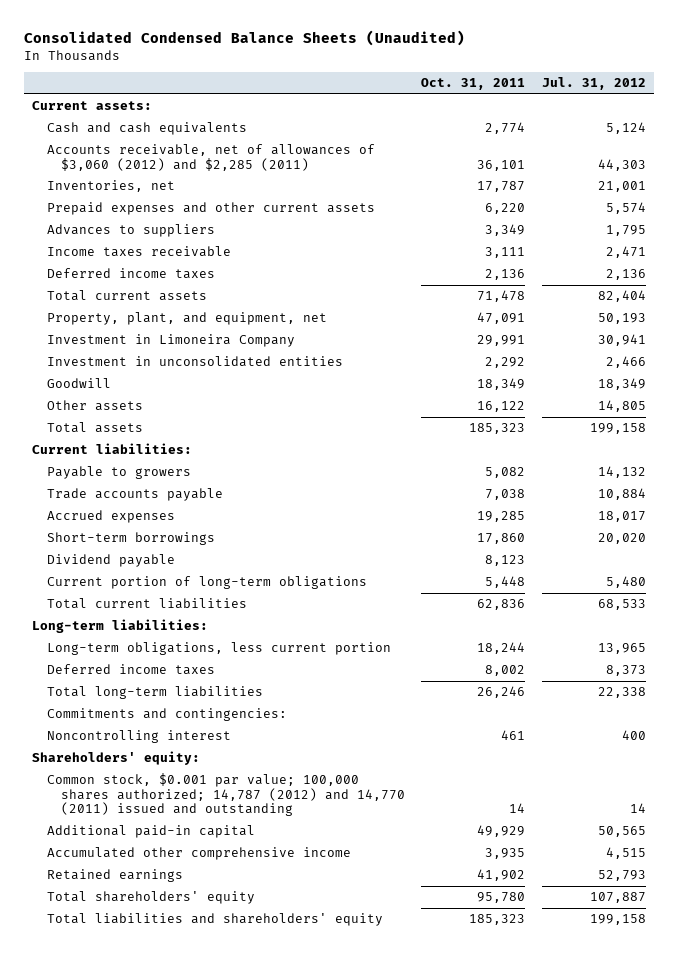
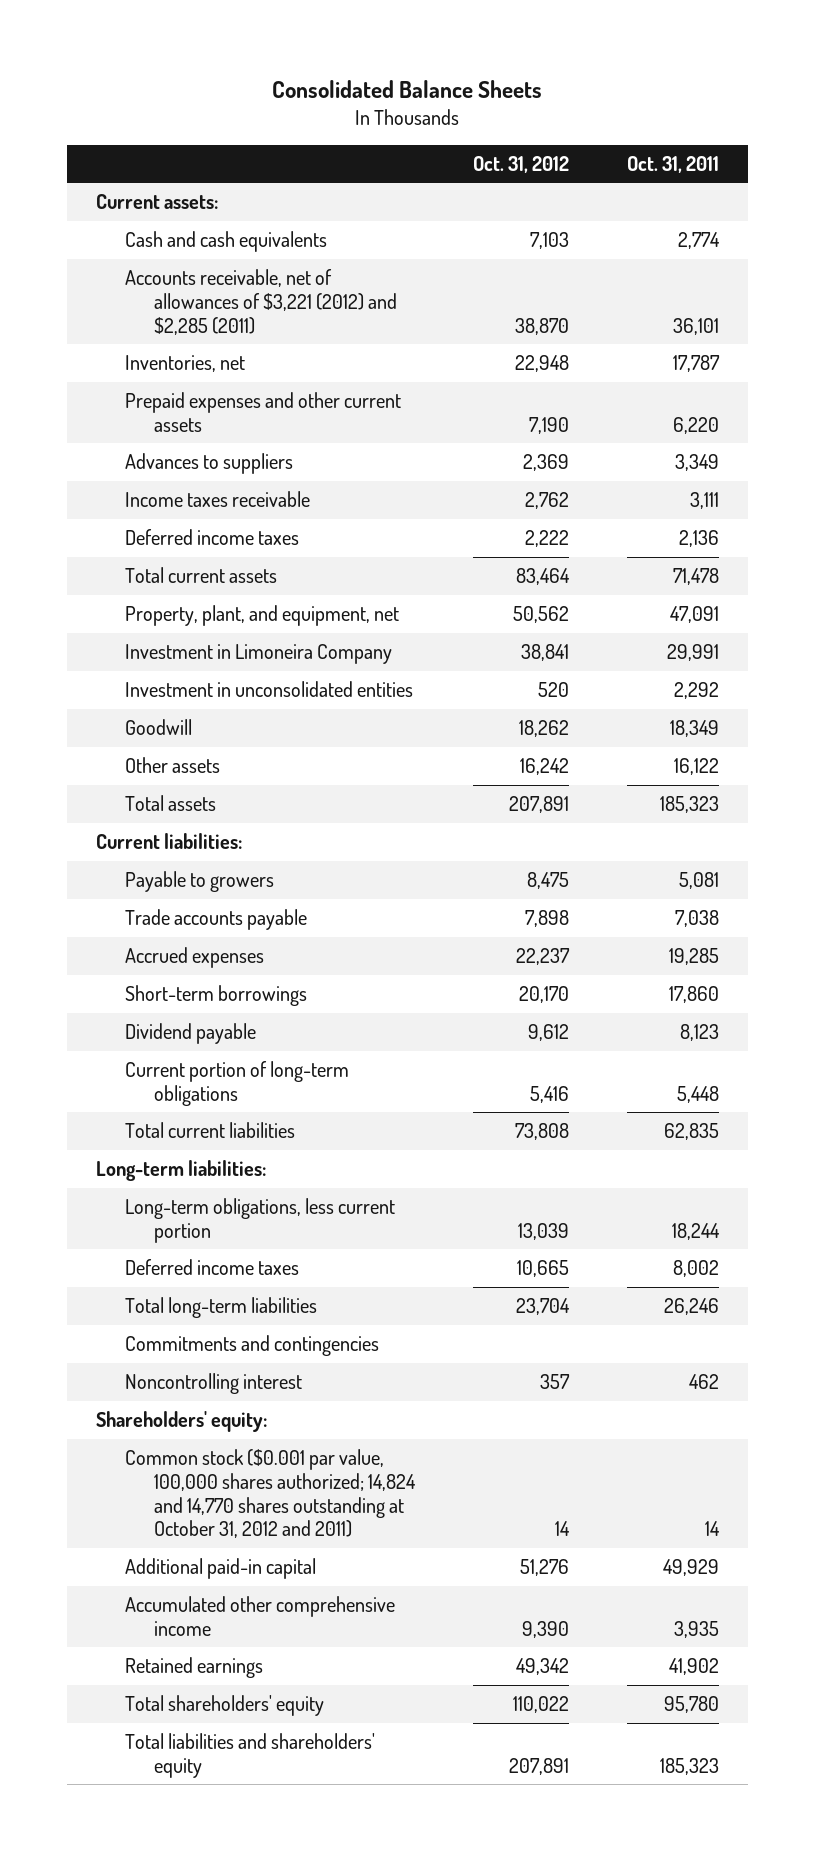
[24,30,466,47] Consolidated Condensed Balance Sheets (Unaudited) -> [272,79,543,98] Consolidated Balance Sheets
[542,77,647,91] Jul. 31, 2012 -> none
none -> [473,155,570,173] Oct. 31, 2012
[46,144,375,171] Accounts receivable, net of allowances of $3,060 (2012) and $2,285 (2011) -> [125,269,398,335] Accounts receivable, net of allowances of $3,221 (2012) and $2,285 (2011)
[485,467,526,479] 5,082 -> [678,872,719,890] 5,081
[477,599,526,611] 62,836 -> [663,1123,719,1141] 62,835
[46,708,287,722] Commitments and contingencies: -> [125,1335,380,1357] Commitments and contingencies
[501,730,526,741] 461 -> [688,1374,719,1390] 462
[46,773,405,817] Common stock, $0.001 par value; 100,000 shares authorized; 14,787 (2012) and 14,770 (2011) issued and outstanding -> [125,1449,417,1539] Common stock ($0.001 par value, 100,000 shares authorized; 14,824 and 14,770 shares outstanding at October 31, 2012 and 2011)

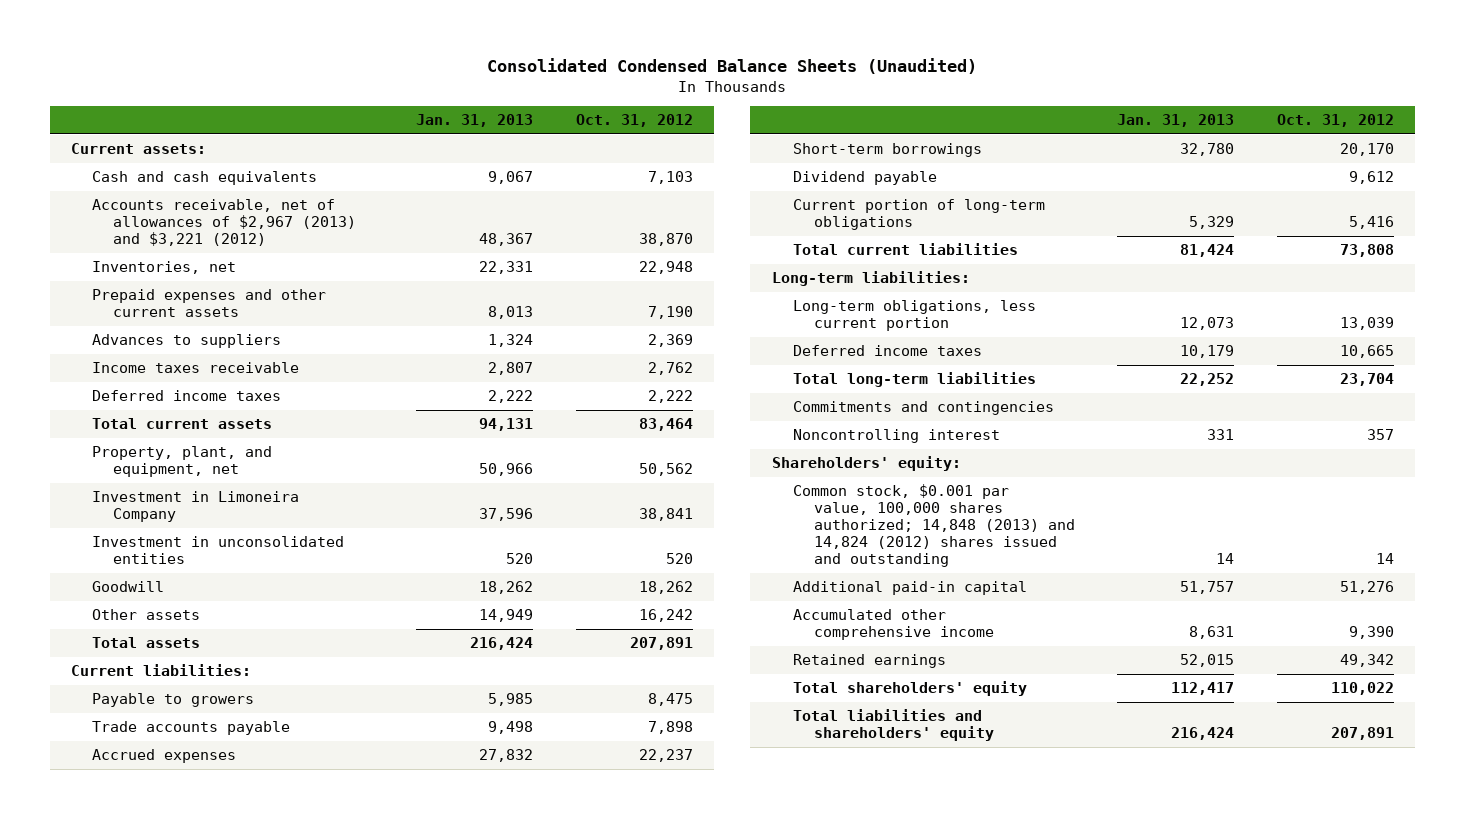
[272,79,543,98] Consolidated Balance Sheets -> [487,58,978,75] Consolidated Condensed Balance Sheets (Unaudited)
[626,155,719,173] Oct. 31, 2011 -> none
none -> [416,114,534,128] Jan. 31, 2013
[125,269,398,335] Accounts receivable, net of allowances of $3,221 (2012) and $2,285 (2011) -> [91,199,356,247] Accounts receivable, net of allowances of $2,967 (2013) and $3,221 (2012)
[125,1449,417,1539] Common stock ($0.001 par value, 100,000 shares authorized; 14,824 and 14,770 shares outstanding at October 31, 2012 and 2011) -> [792,484,1075,568] Common stock, $0.001 par value, 100,000 shares authorized; 14,848 (2013) and 14,824 (2012) shares issued and outstanding

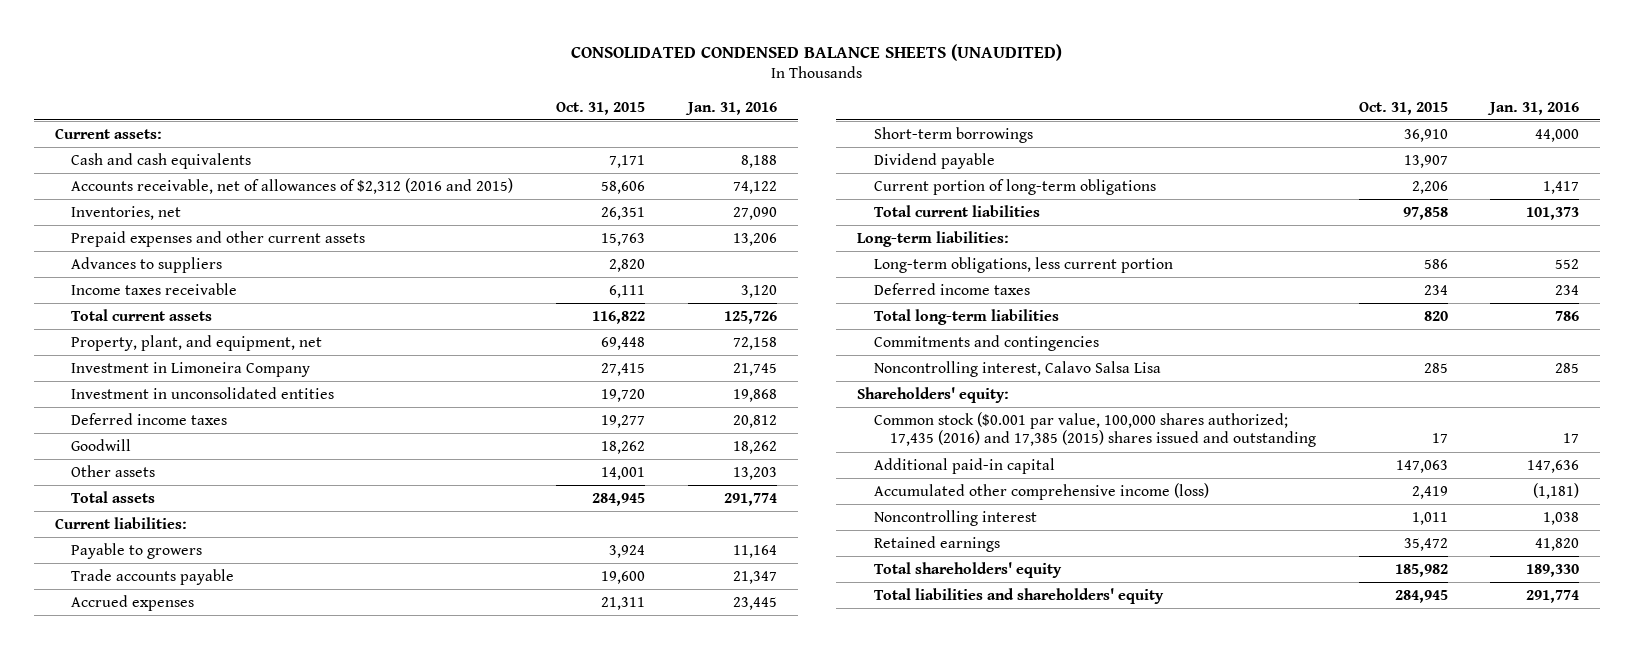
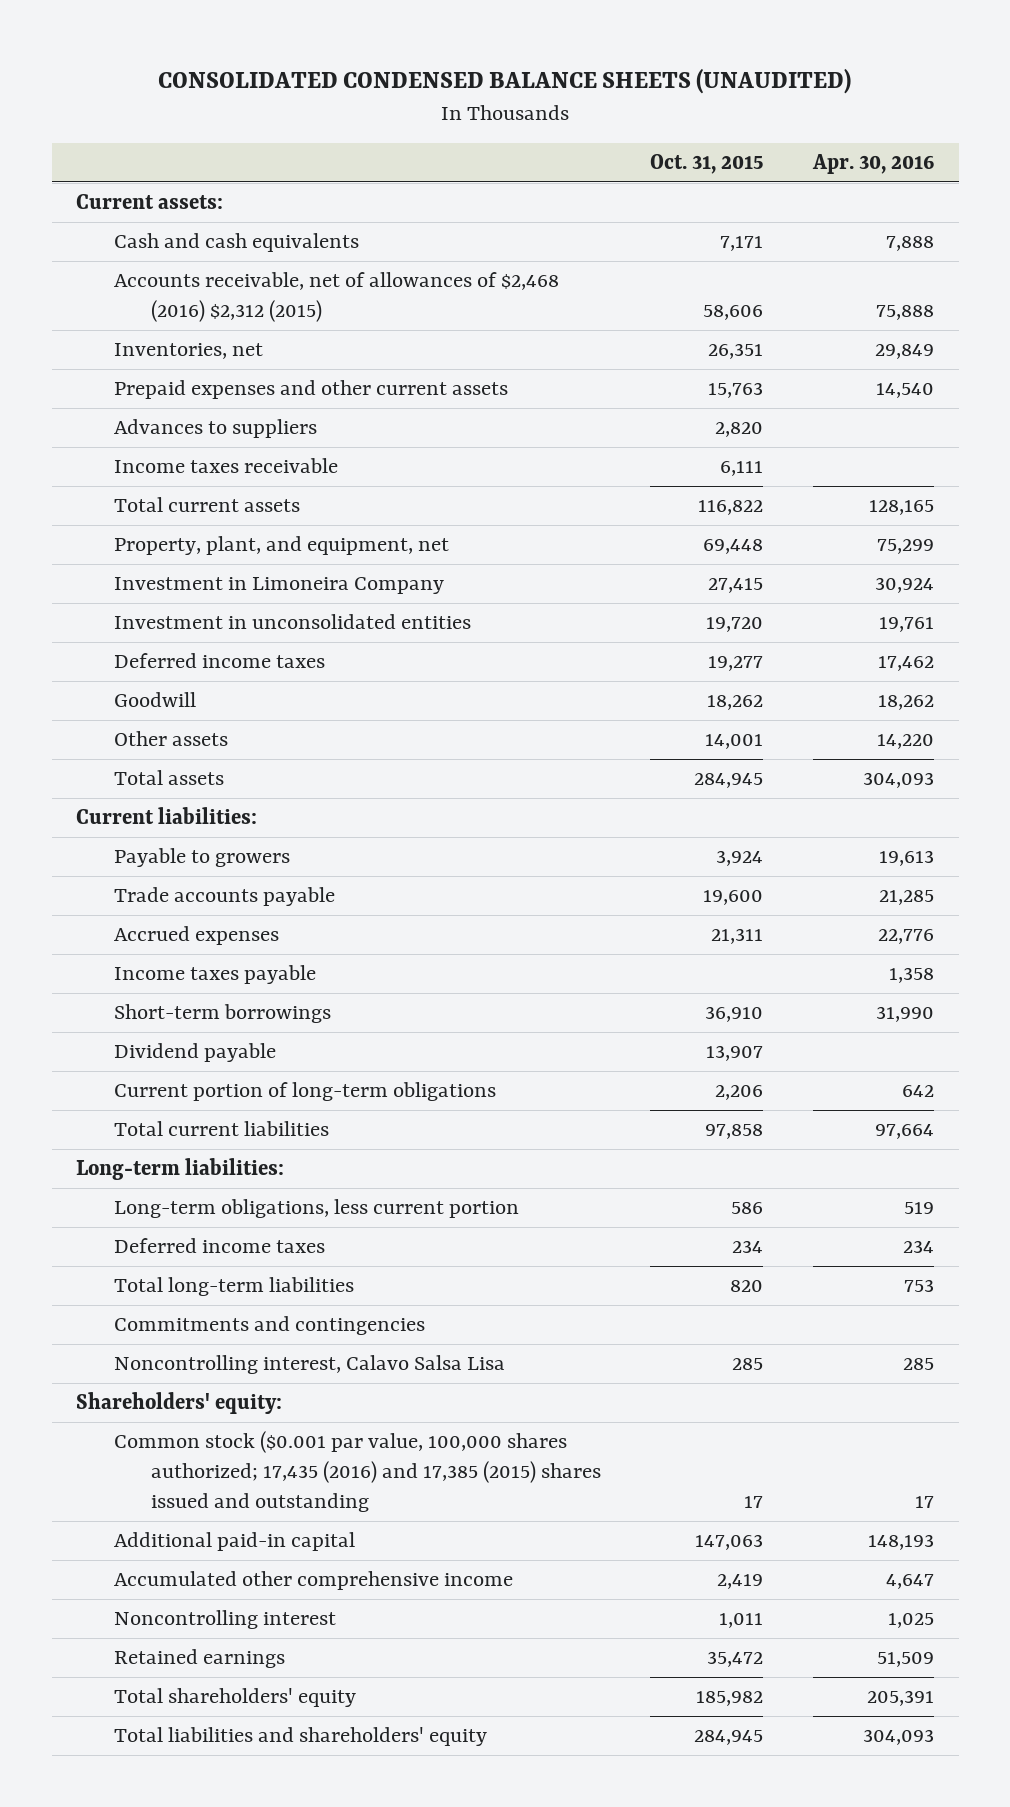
[684,101,777,115] Jan. 31, 2016 -> none
none -> [811,154,934,175] Apr. 30, 2016
[71,177,514,194] Accounts receivable, net of allowances of $2,312 (2016 and 2015) -> [113,271,559,323] Accounts receivable, net of allowances of $2,468 (2016) $2,312 (2015)
none -> [113,964,316,984] Income taxes payable
[873,482,1209,500] Accumulated other comprehensive income (loss) -> [113,1570,513,1590] Accumulated other comprehensive income

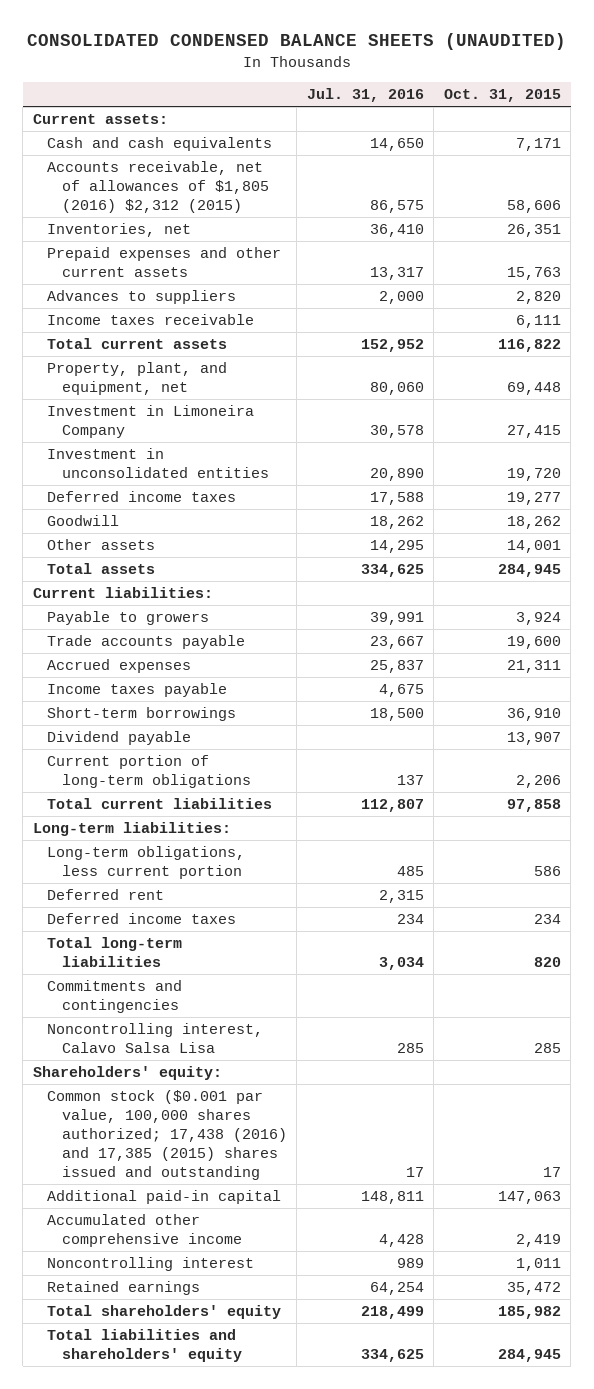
[811,154,934,175] Apr. 30, 2016 -> none
none -> [306,87,424,102] Jul. 31, 2016
[113,271,559,323] Accounts receivable, net of allowances of $2,468 (2016) $2,312 (2015) -> [47,161,269,214] Accounts receivable, net of allowances of $1,805 (2016) $2,312 (2015)
none -> [47,889,165,901] Deferred rent
[113,1430,601,1513] Common stock ($0.001 par value, 100,000 shares authorized; 17,435 (2016) and 17,385 (2015) shares issued and outstanding -> [47,1090,287,1181] Common stock ($0.001 par value, 100,000 shares authorized; 17,438 (2016) and 17,385 (2015) shares issued and outstanding

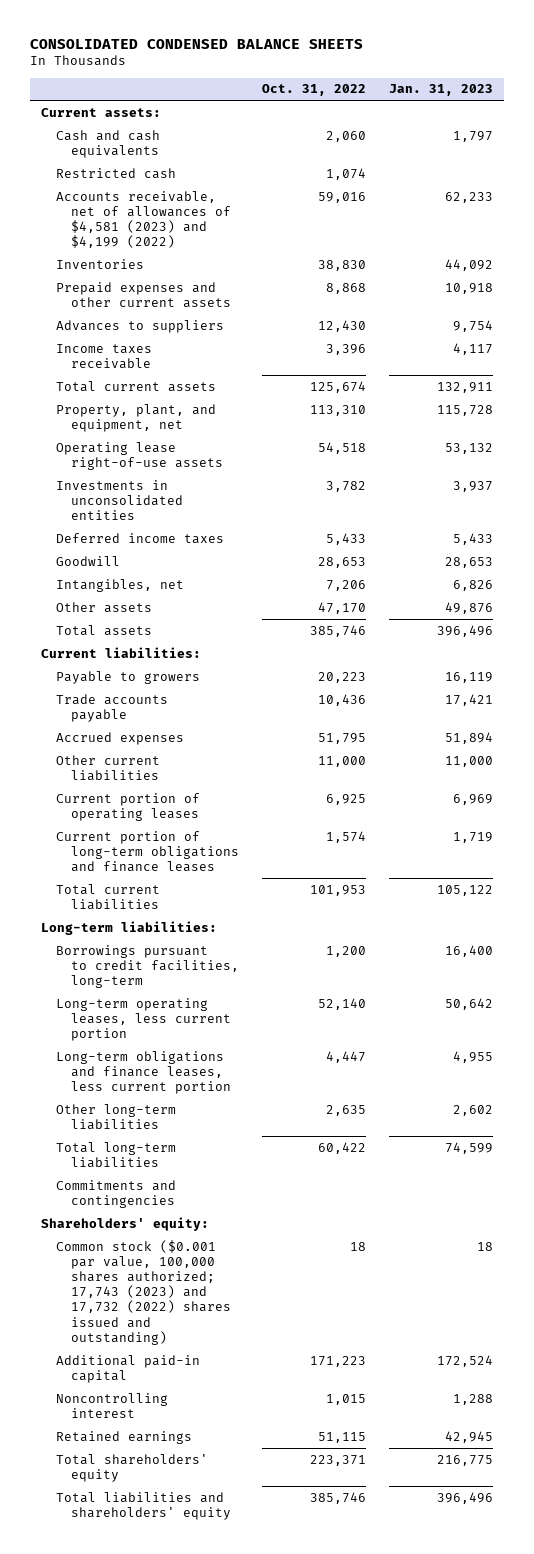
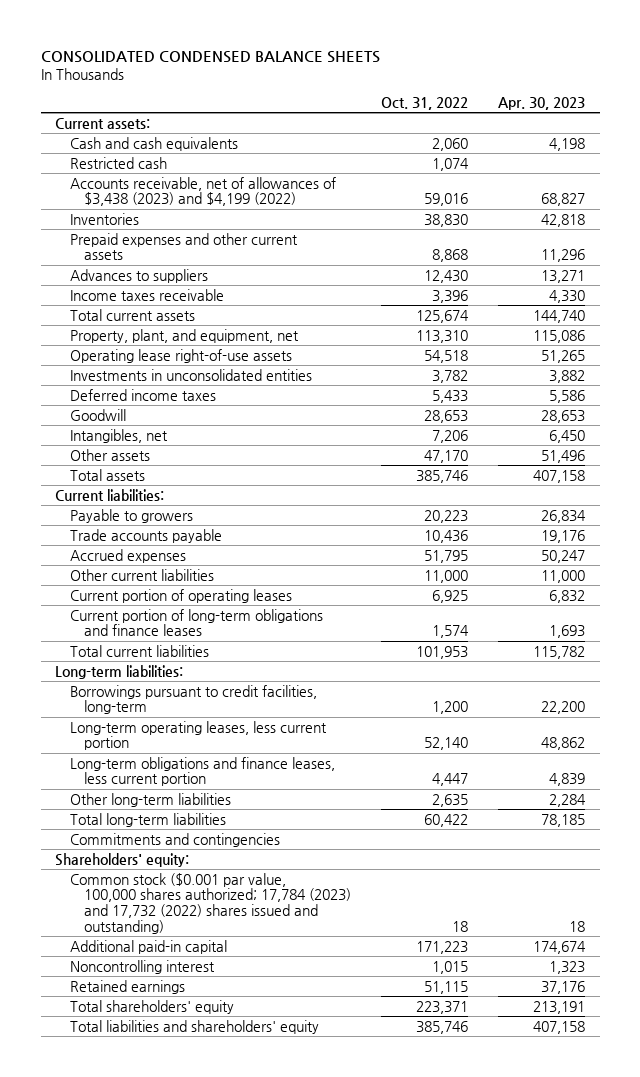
[388,84,493,97] Jan. 31, 2023 -> none
none -> [497,96,585,110] Apr. 30, 2023
[56,190,232,249] Accounts receivable, net of allowances of $4,581 (2023) and $4,199 (2022) -> [69,176,336,207] Accounts receivable, net of allowances of $3,438 (2023) and $4,199 (2022)
[56,1239,232,1345] Common stock ($0.001 par value, 100,000 shares authorized; 17,743 (2023) and 17,732 (2022) shares issued and outstanding) -> [69,872,352,934] Common stock ($0.001 par value, 100,000 shares authorized; 17,784 (2023) and 17,732 (2022) shares issued and outstanding)

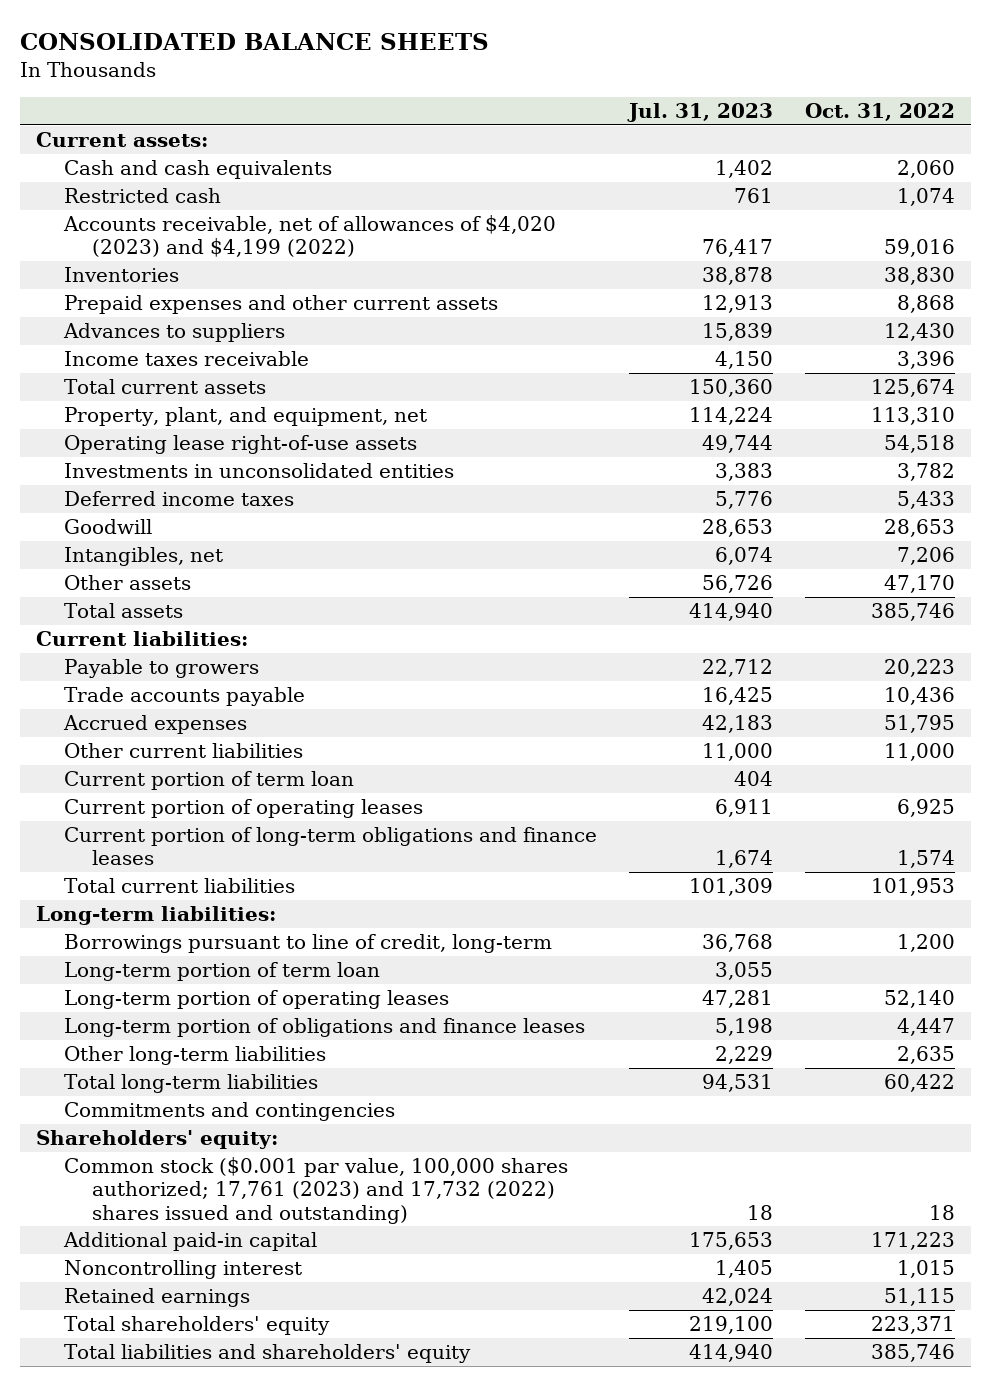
[40,51,380,64] CONSOLIDATED CONDENSED BALANCE SHEETS -> [19,33,489,51] CONSOLIDATED BALANCE SHEETS
[497,96,585,110] Apr. 30, 2023 -> none
none -> [626,102,773,122] Jul. 31, 2023
[69,176,336,207] Accounts receivable, net of allowances of $3,438 (2023) and $4,199 (2022) -> [62,215,556,258] Accounts receivable, net of allowances of $4,020 (2023) and $4,199 (2022)
none -> [63,771,354,791] Current portion of term loan
[69,684,317,715] Borrowings pursuant to credit facilities, long-term -> [63,934,552,954] Borrowings pursuant to line of credit, long-term
none -> [63,962,380,982] Long-term portion of term loan
[69,720,327,751] Long-term operating leases, less current portion -> [63,990,449,1010] Long-term portion of operating leases
[69,756,335,787] Long-term obligations and finance leases, less current portion -> [63,1018,585,1038] Long-term portion of obligations and finance leases
[69,872,352,934] Common stock ($0.001 par value, 100,000 shares authorized; 17,784 (2023) and 17,732 (2022) shares issued and outstanding) -> [63,1157,568,1224] Common stock ($0.001 par value, 100,000 shares authorized; 17,761 (2023) and 17,732 (2022) shares issued and outstanding)

